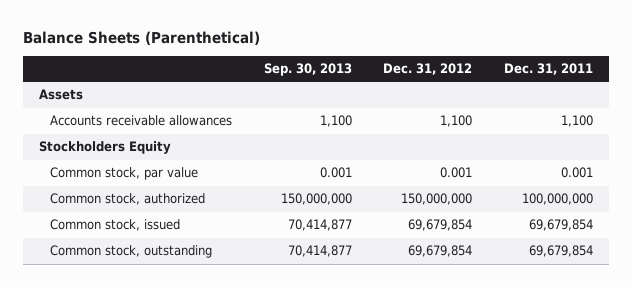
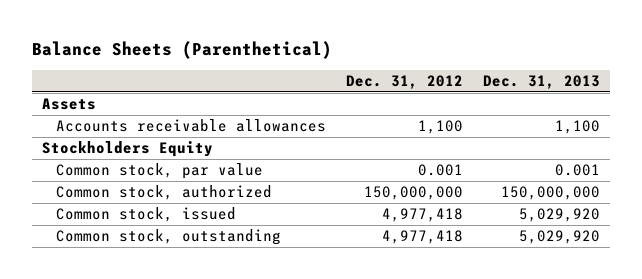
[263,63,352,77] Sep. 30, 2013 -> none
[503,63,593,76] Dec. 31, 2011 -> none
none -> [482,75,600,90] Dec. 31, 2013
[408,219,473,232] 69,679,854 -> [382,208,464,223] 4,977,418
[408,245,473,258] 69,679,854 -> [382,230,464,245] 4,977,418

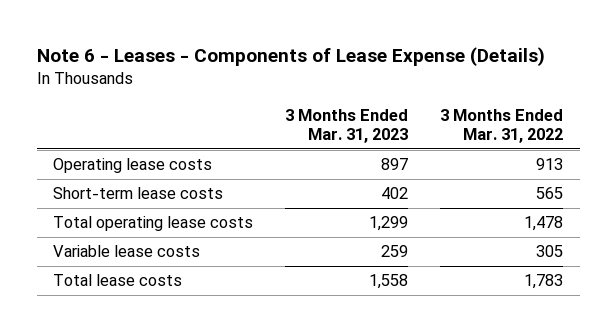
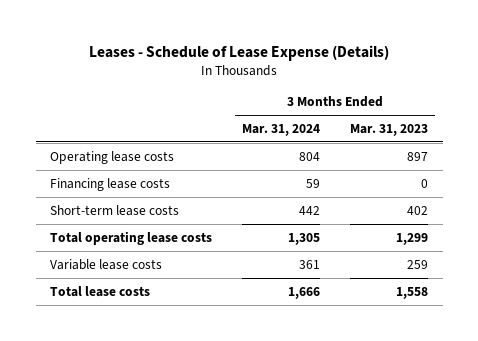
[36,46,545,66] Note 6 - Leases - Components of Lease Expense (Details) -> [89,44,390,61] Leases - Schedule of Lease Expense (Details)
[440,108,564,144] 3 Months Ended Mar. 31, 2022 -> none
none -> [242,123,321,136] Mar. 31, 2024
none -> [50,177,171,191] Financing lease costs

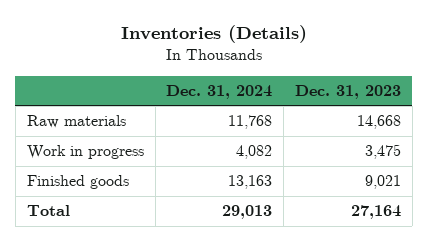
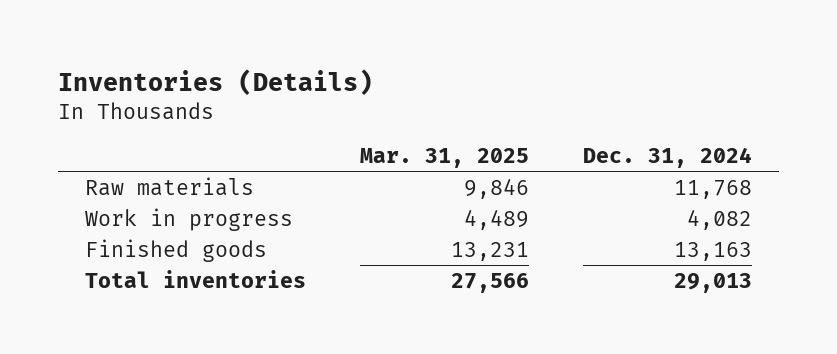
[294,84,401,99] Dec. 31, 2023 -> none
none -> [360,148,530,169] Mar. 31, 2025
[26,205,70,217] Total -> [84,269,306,288] Total inventories

